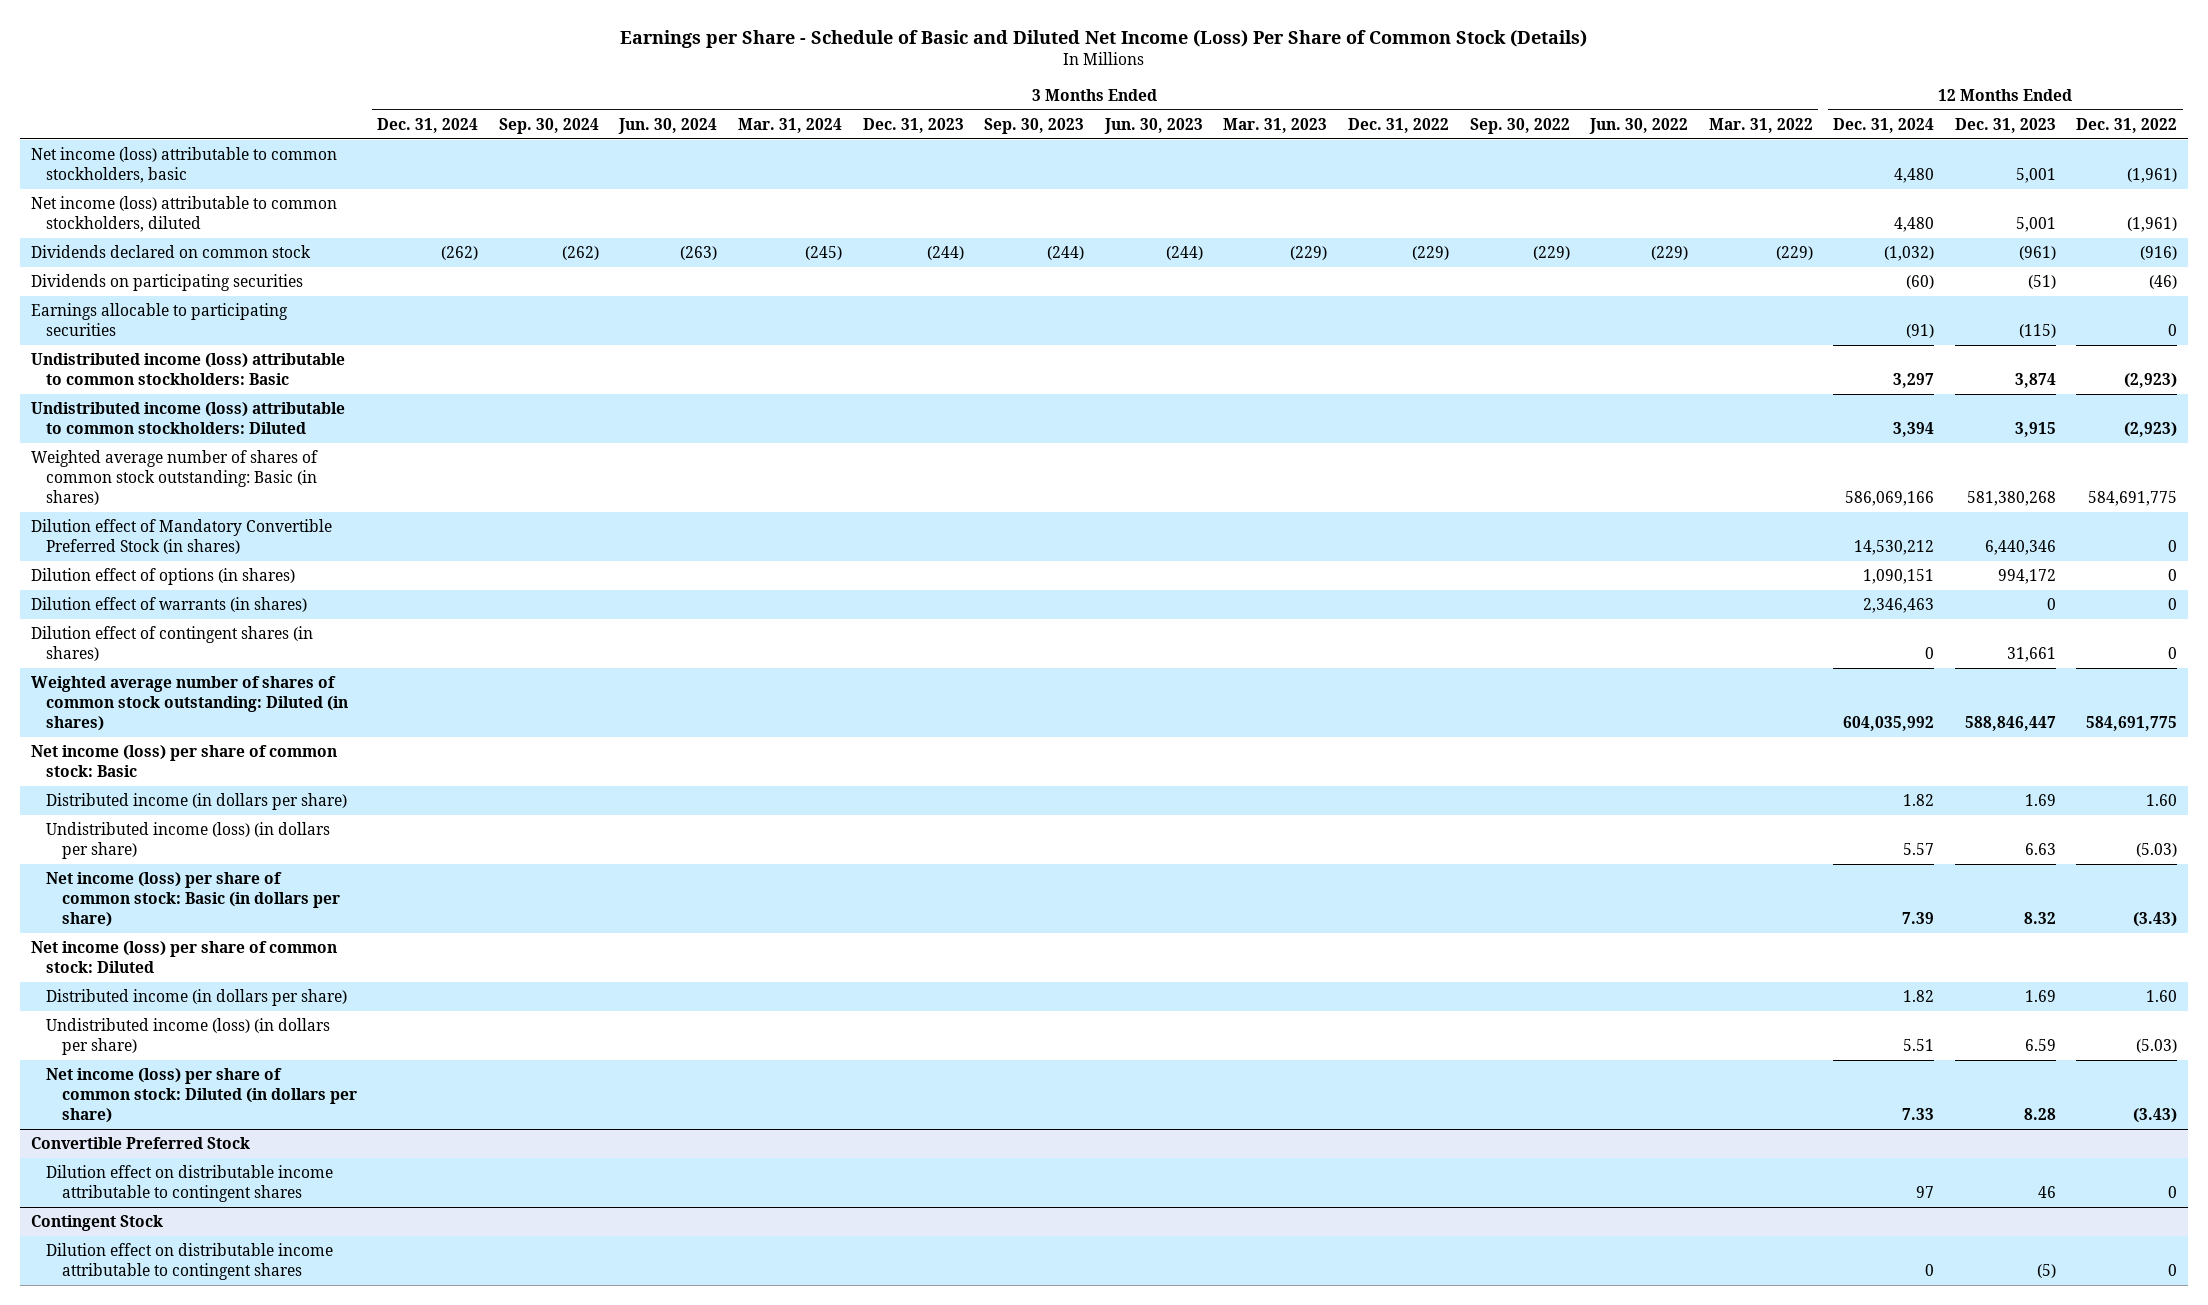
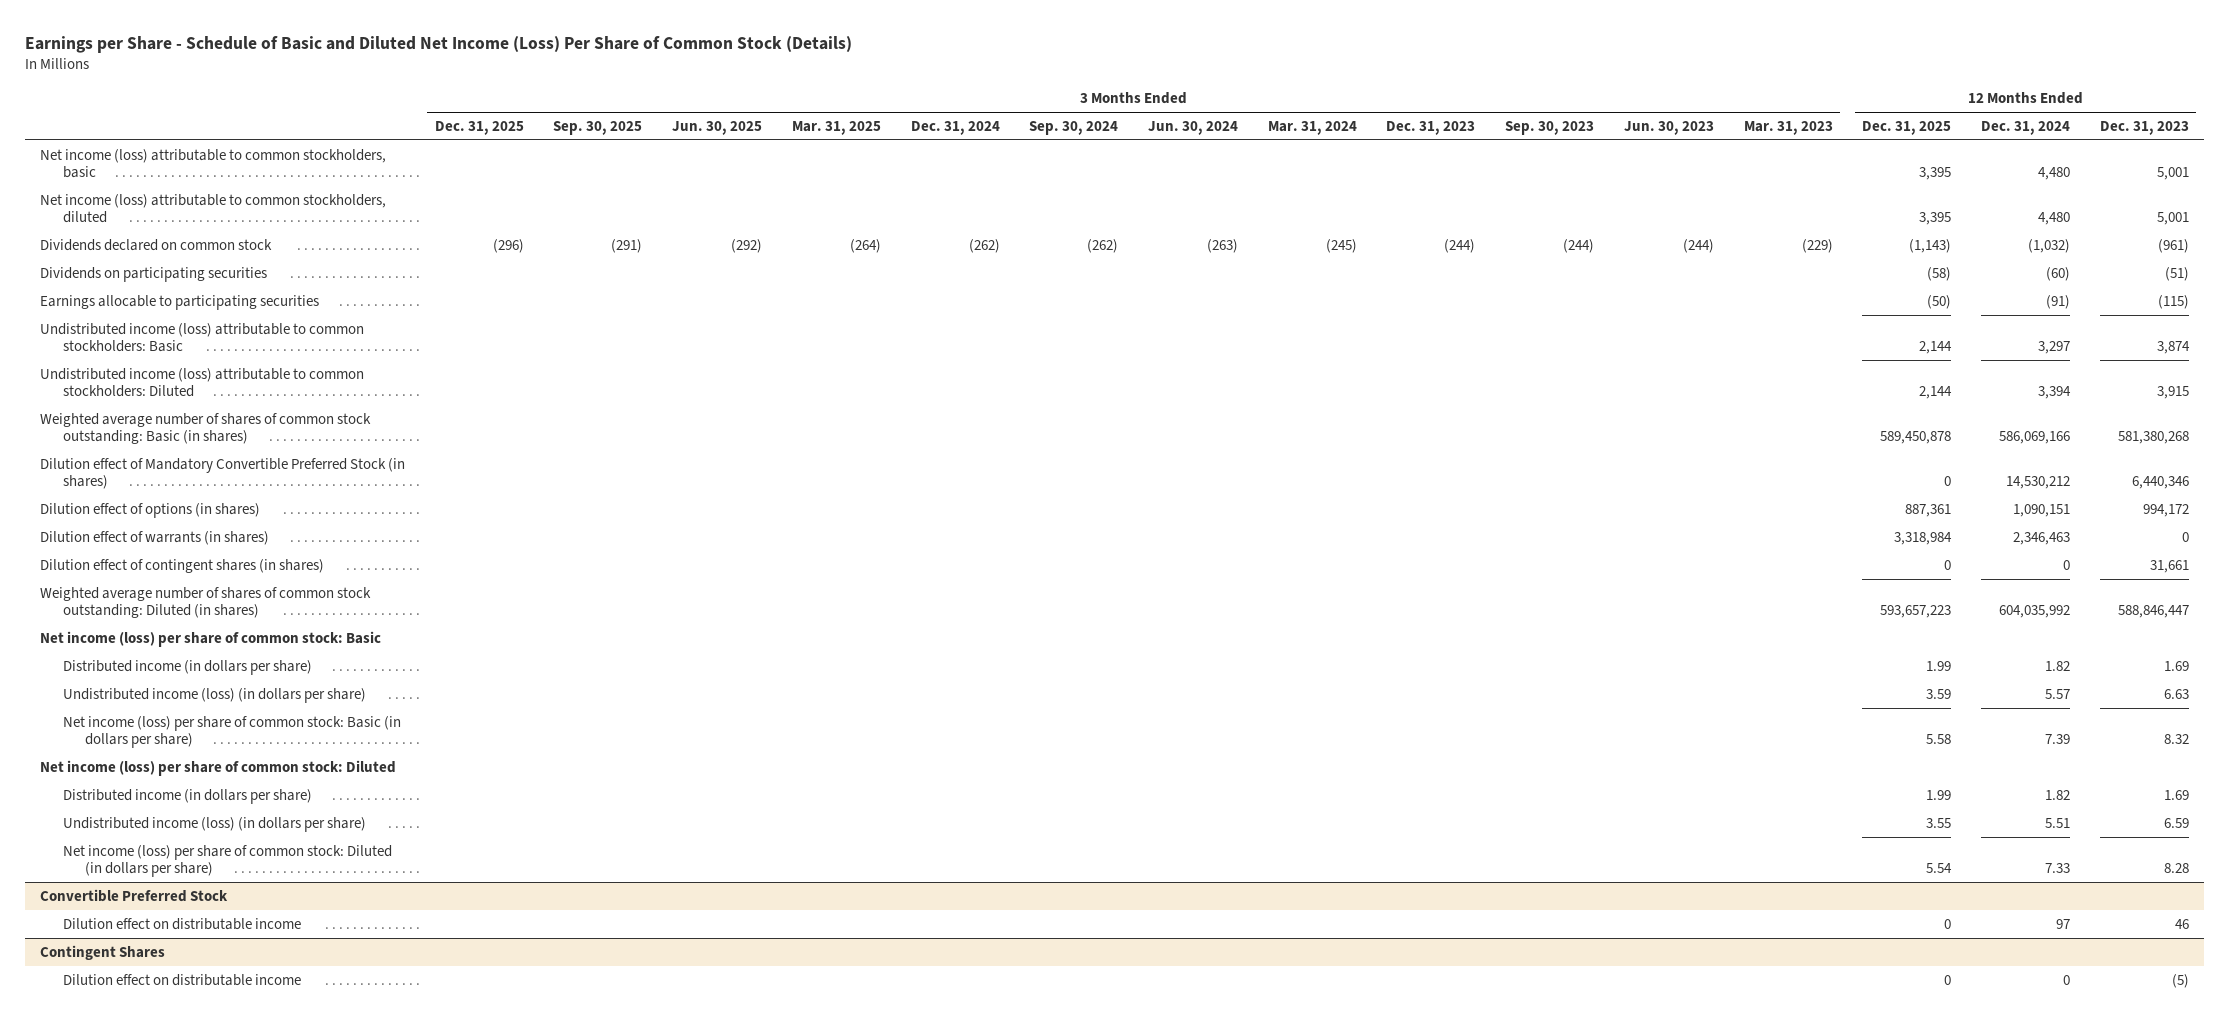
[1347,117,1449,133] Dec. 31, 2022 -> none
[1469,117,1570,134] Sep. 30, 2022 -> none
[1589,117,1689,134] Jun. 30, 2022 -> none
[1708,117,1813,133] Mar. 31, 2022 -> none
[2076,117,2178,133] Dec. 31, 2022 -> none
none -> [434,120,524,135] Dec. 31, 2025
none -> [553,120,643,135] Sep. 30, 2025
none -> [672,120,763,135] Jun. 30, 2025
none -> [791,120,881,135] Mar. 31, 2025
none -> [1862,120,1952,135] Dec. 31, 2025
[46,1165,334,1203] Dilution effect on distributable income attributable to contingent shares -> [62,917,301,930] Dilution effect on distributable income
[30,1215,163,1232] Contingent Stock -> [39,944,165,960] Contingent Shares
[46,1243,334,1281] Dilution effect on distributable income attributable to contingent shares -> [62,973,301,986] Dilution effect on distributable income

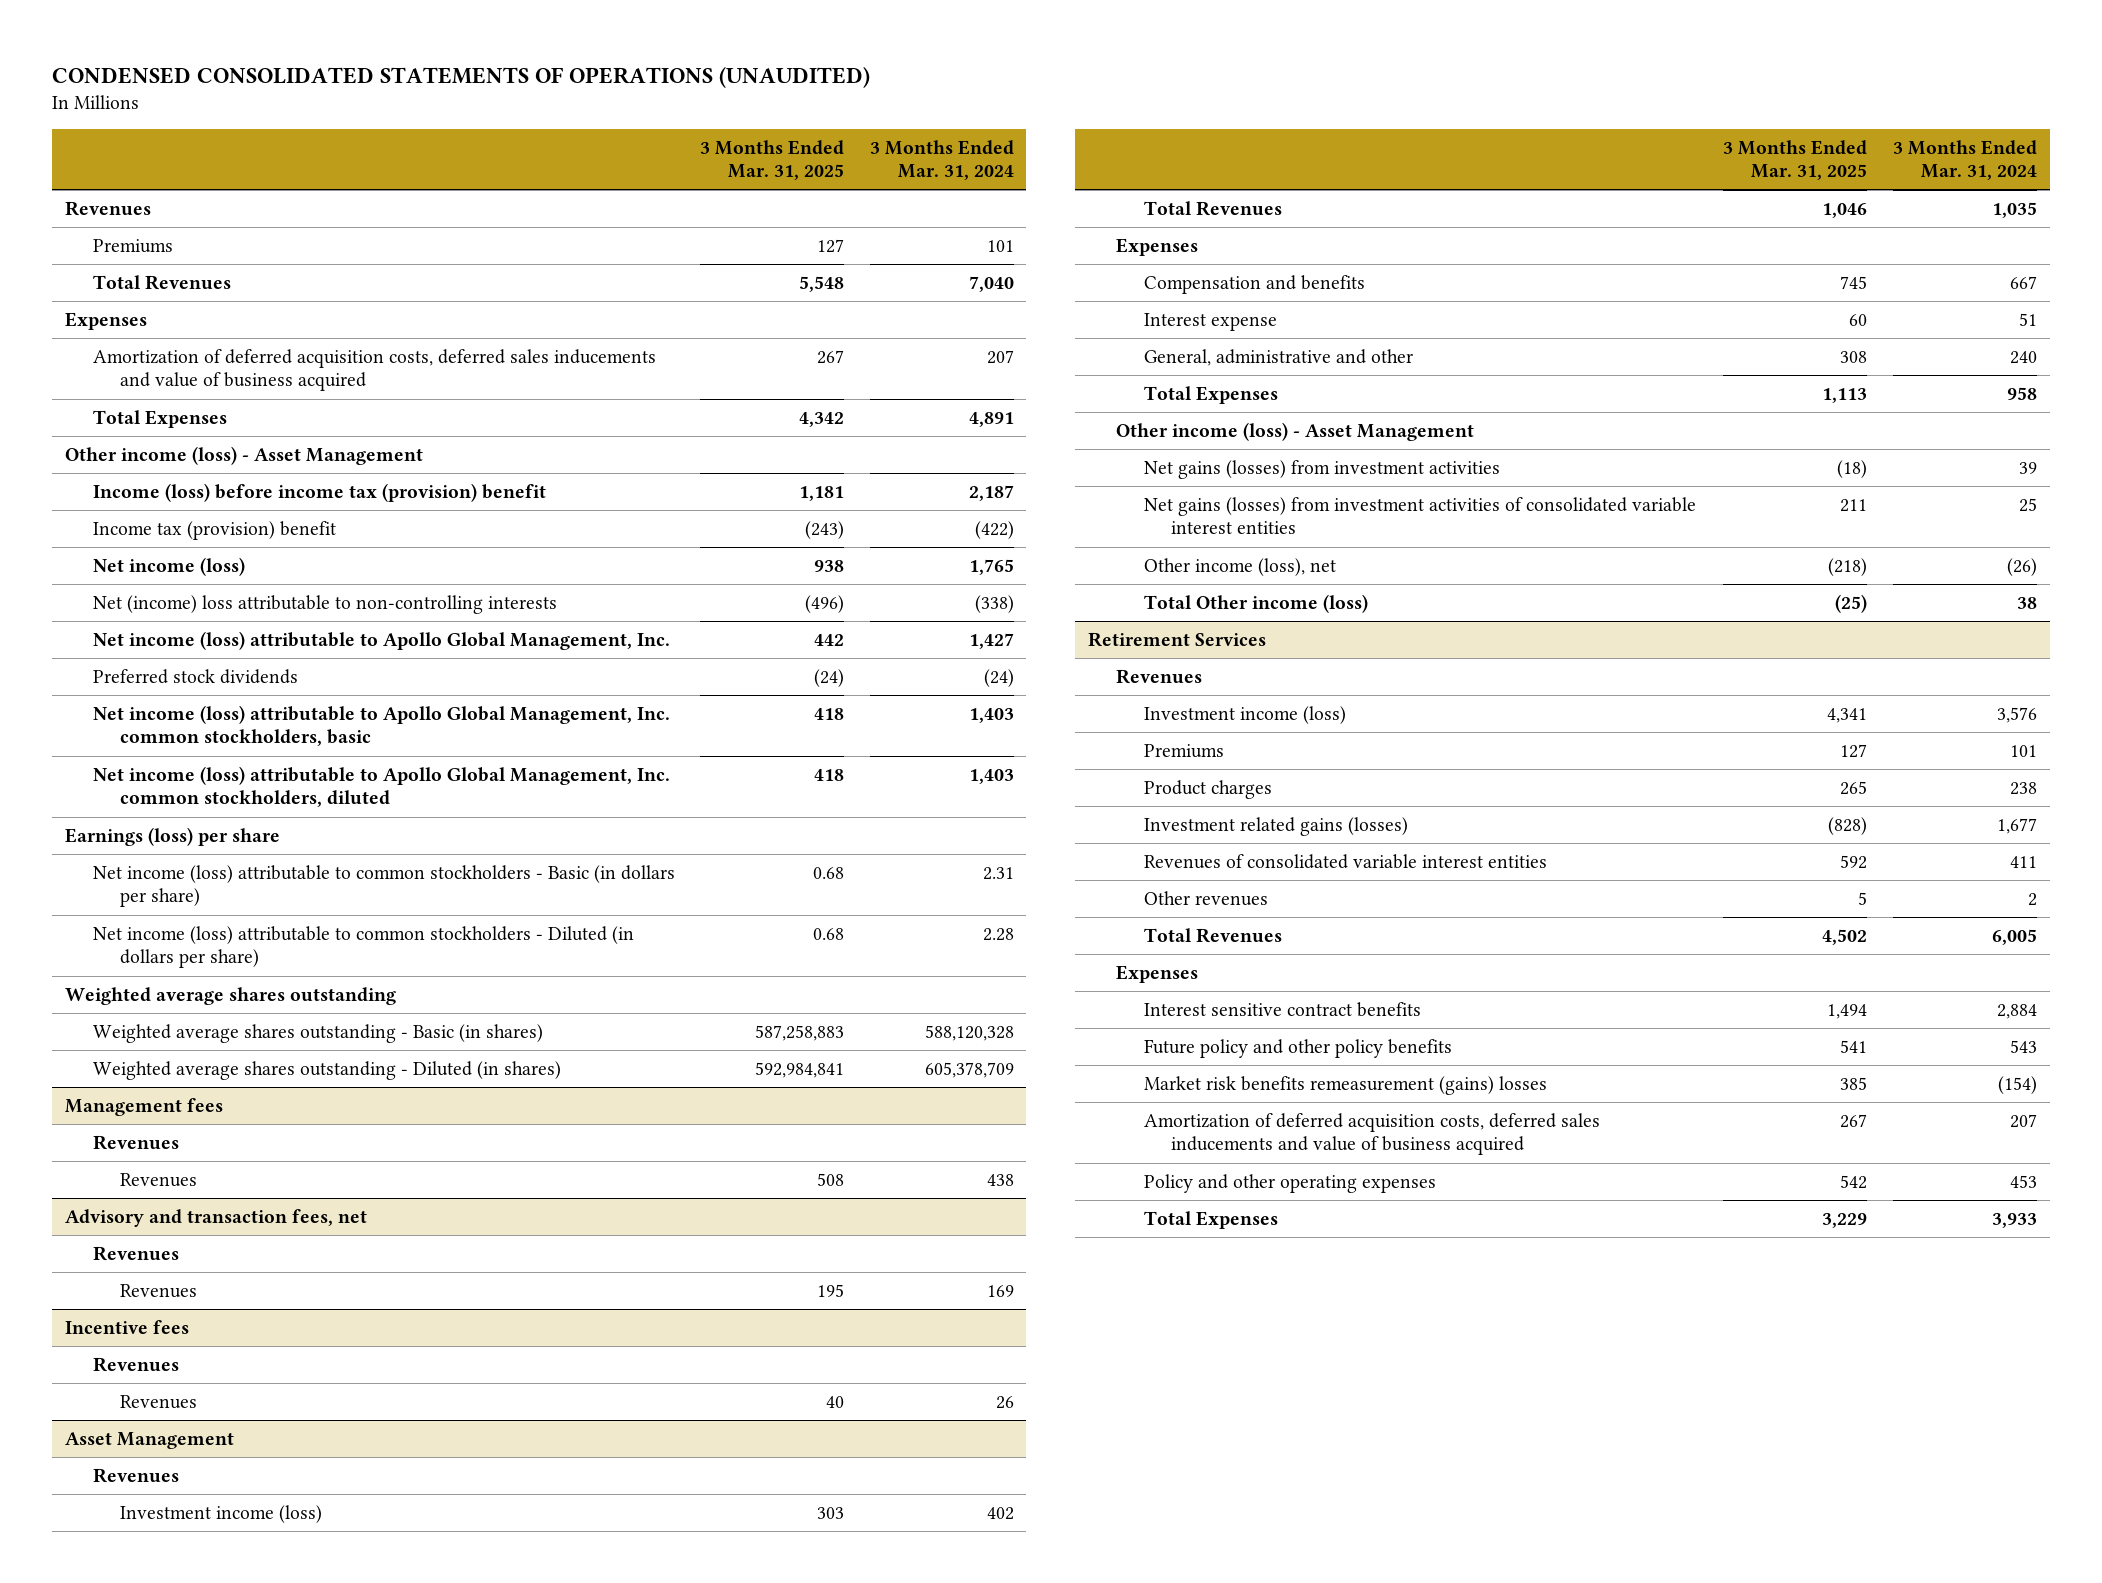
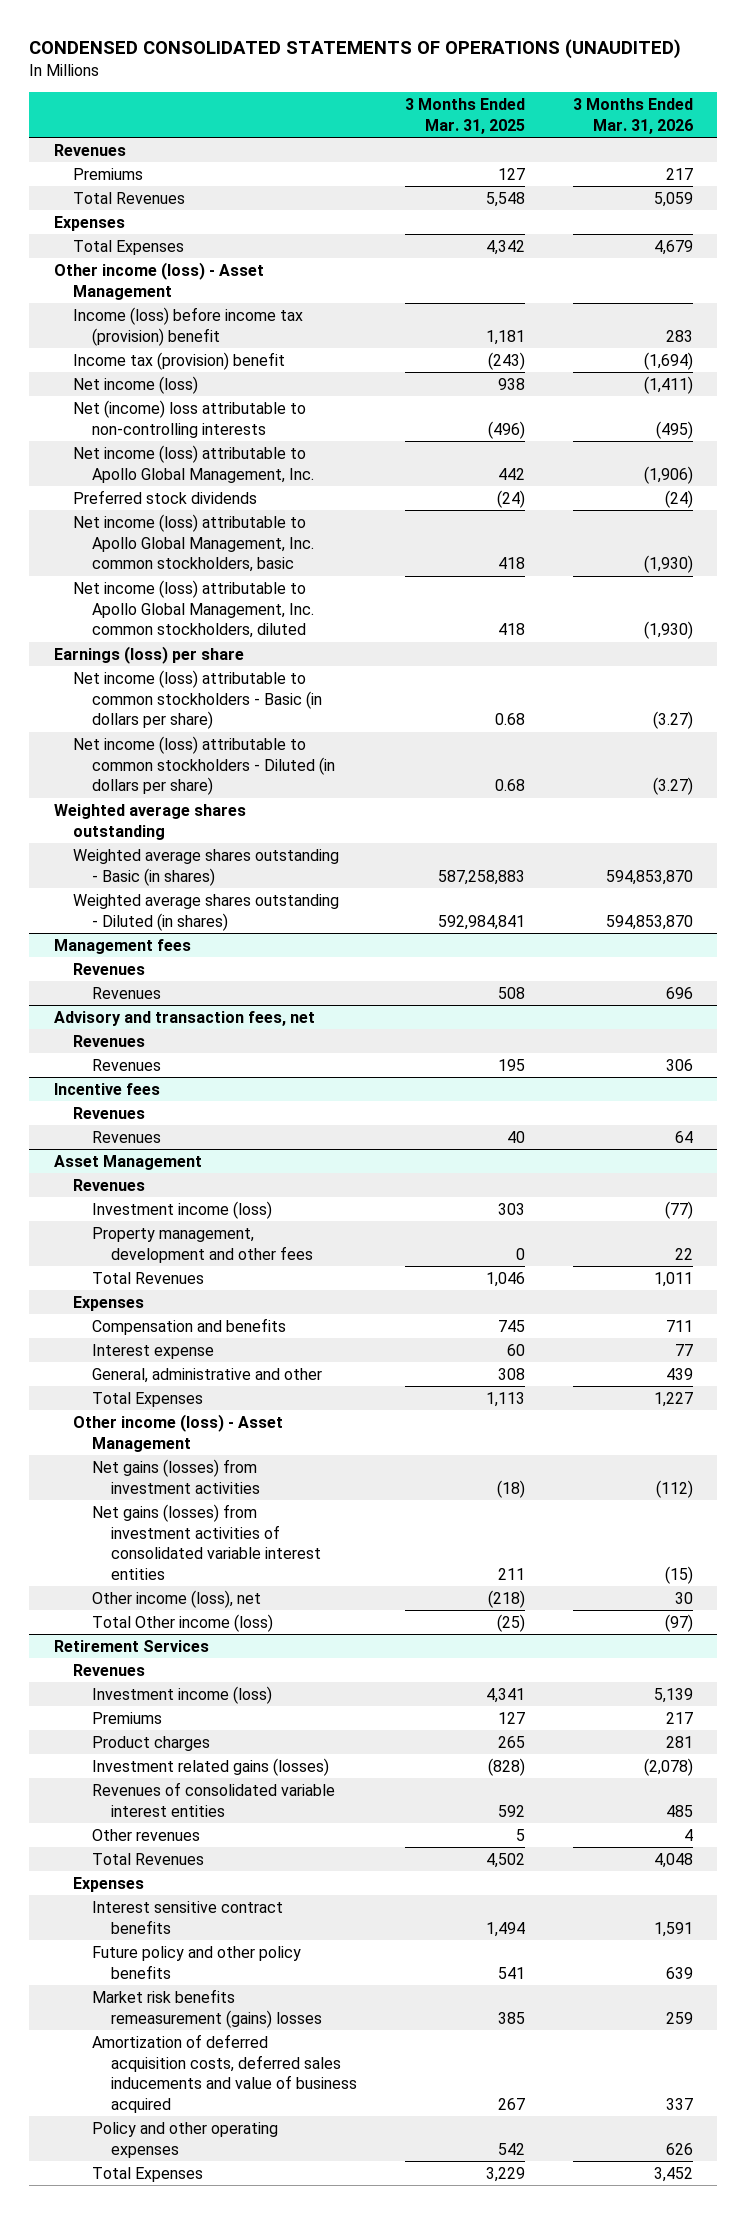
[869,139,1014,181] 3 Months Ended Mar. 31, 2024 -> none
none -> [573,98,694,134] 3 Months Ended Mar. 31, 2026
[92,348,656,392] Amortization of deferred acquisition costs, deferred sales inducements and value of business acquired -> none
none -> [91,1226,313,1263] Property management, development and other fees

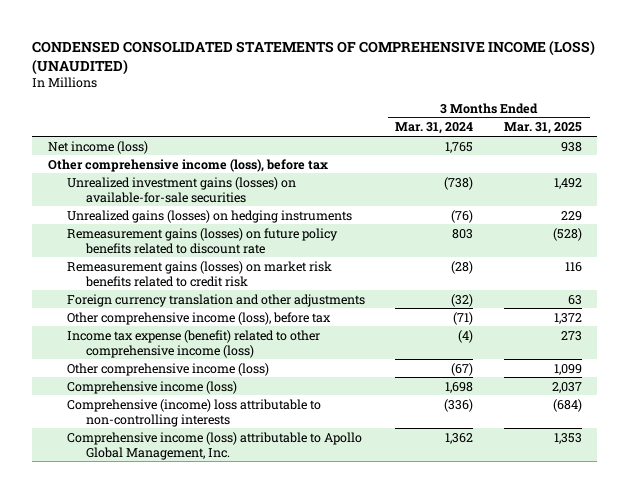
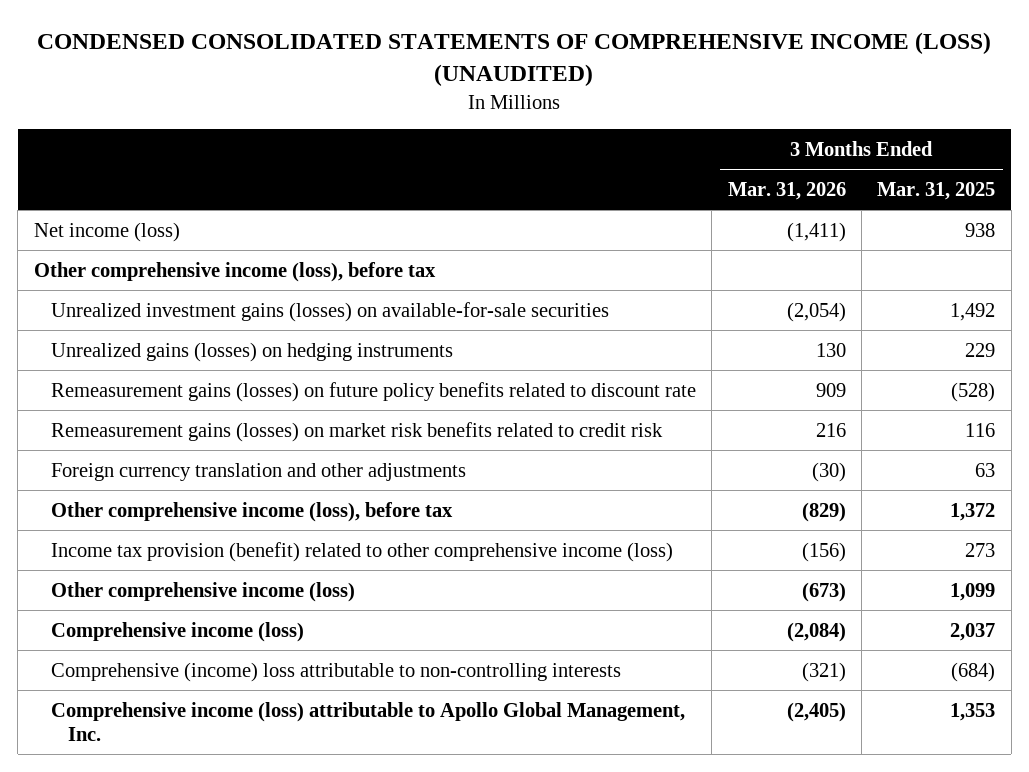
[395,122,474,135] Mar. 31, 2024 -> none
none -> [727,181,846,200] Mar. 31, 2026
[66,329,320,358] Income tax expense (benefit) related to other comprehensive income (loss) -> [50,541,673,562] Income tax provision (benefit) related to other comprehensive income (loss)

